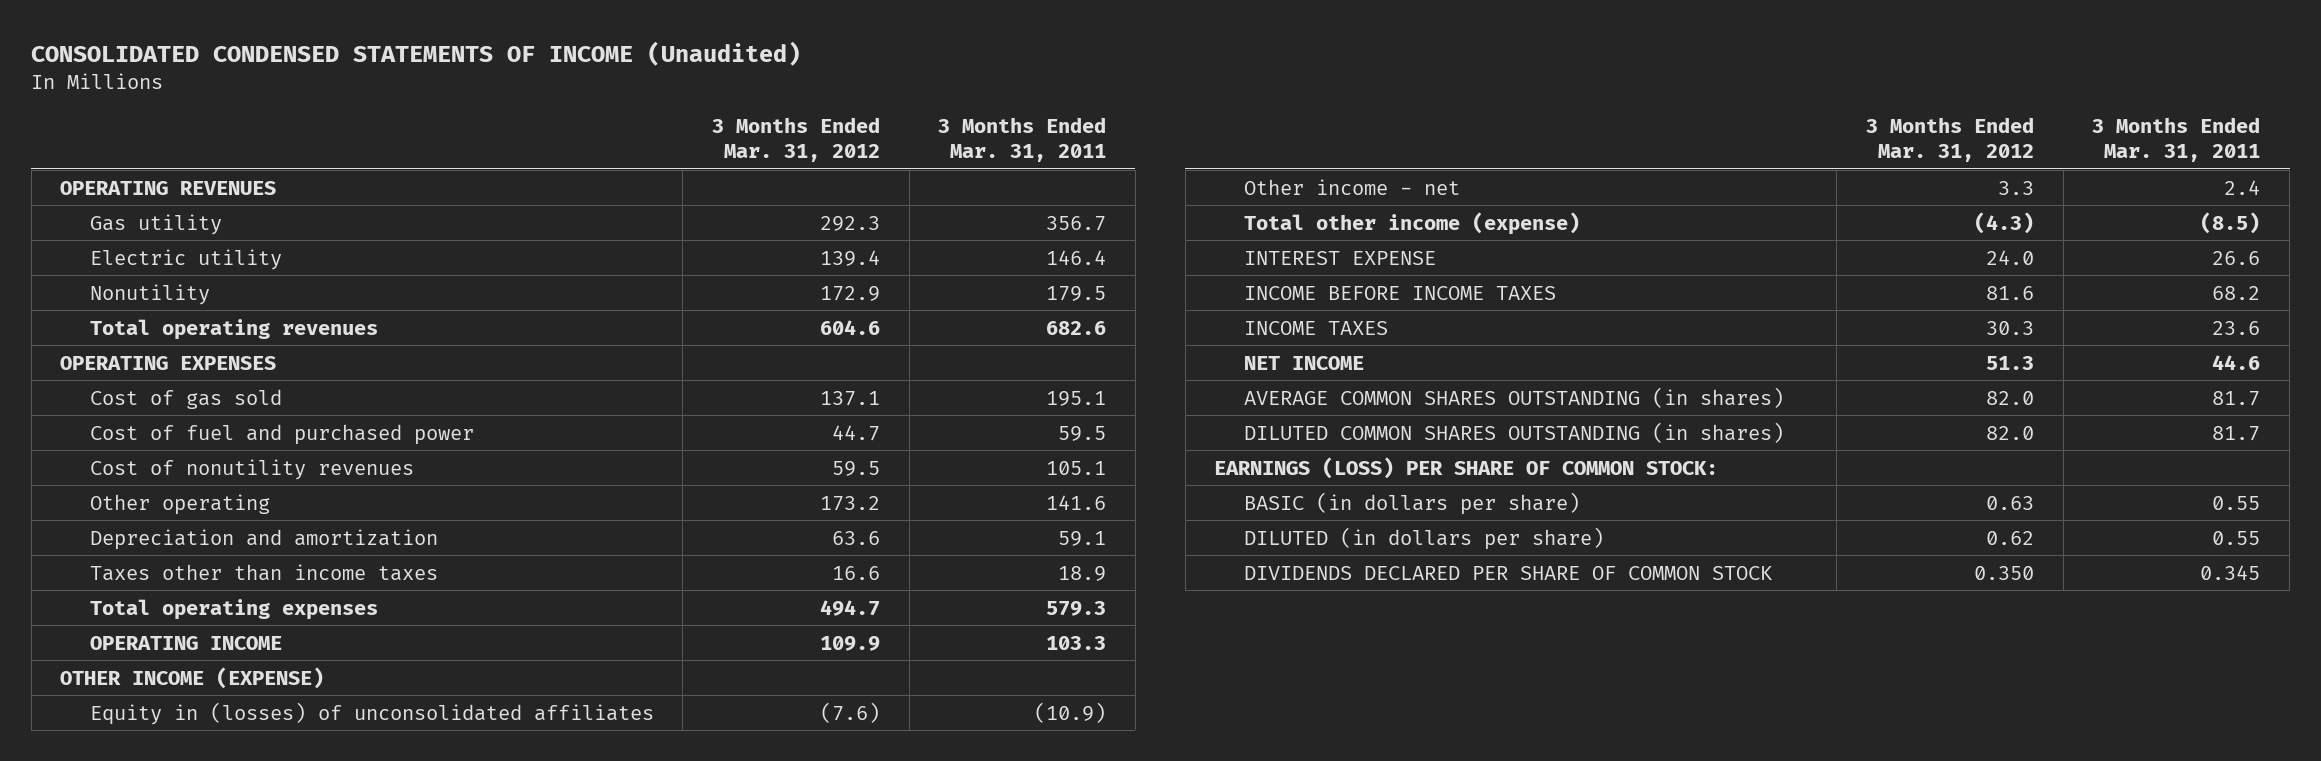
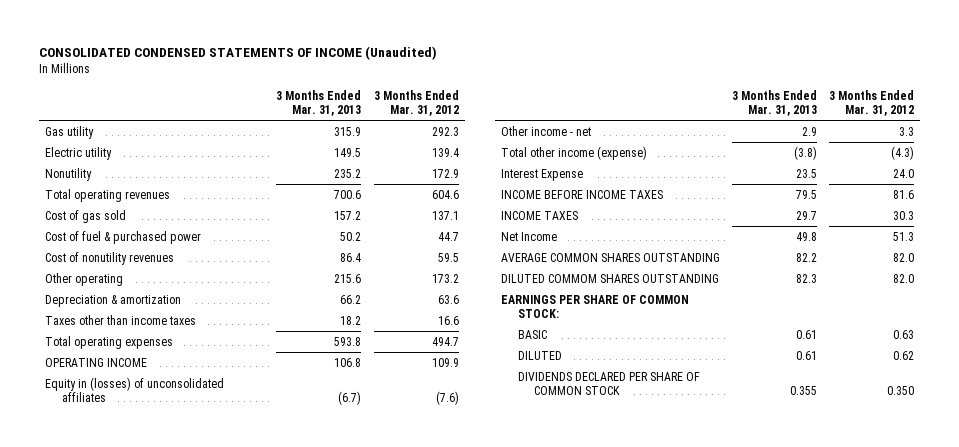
[938,117,1107,163] 3 Months Ended Mar. 31, 2011 -> none
none -> [276,90,362,117] 3 Months Ended Mar. 31, 2013
[60,180,277,195] OPERATING REVENUES -> none
[60,355,277,370] OPERATING EXPENSES -> none
[89,423,474,445] Cost of fuel and purchased power -> [45,230,202,244] Cost of fuel & purchased power
[89,528,438,550] Depreciation and amortization -> [45,294,182,307] Depreciation & amortization
[60,666,325,689] OTHER INCOME (EXPENSE) -> none
[1243,250,1436,265] INTEREST EXPENSE -> [500,168,583,181] Interest Expense
[1243,355,1364,370] NET INCOME -> [500,231,557,241] Net Income
[1243,386,1784,408] AVERAGE COMMON SHARES OUTSTANDING (in shares) -> [500,252,720,262] AVERAGE COMMON SHARES OUTSTANDING
[1243,421,1784,443] DILUTED COMMON SHARES OUTSTANDING (in shares) -> [500,273,719,283] DILUTED COMMOM SHARES OUTSTANDING
[1214,456,1719,479] EARNINGS (LOSS) PER SHARE OF COMMON STOCK: -> [500,294,689,318] EARNINGS PER SHARE OF COMMON STOCK:
[1243,491,1580,515] BASIC (in dollars per share) -> [517,329,547,339] BASIC
[1243,526,1604,550] DILUTED (in dollars per share) -> [517,350,562,360] DILUTED

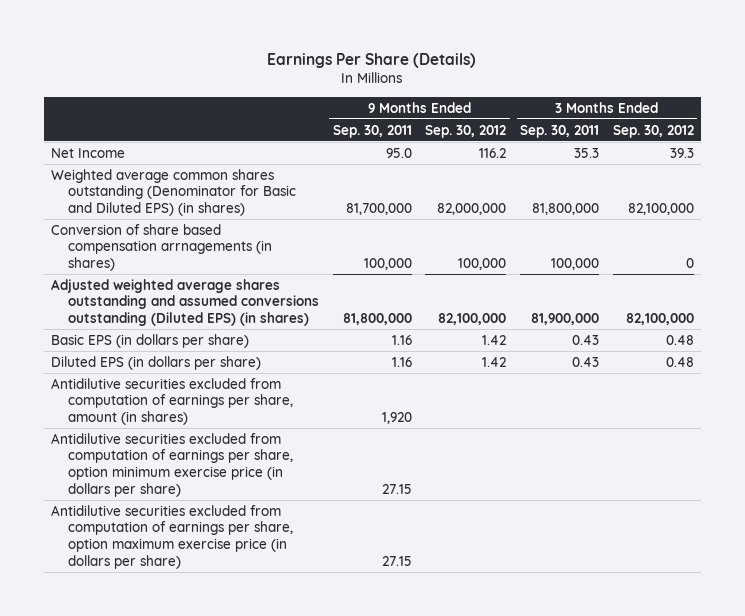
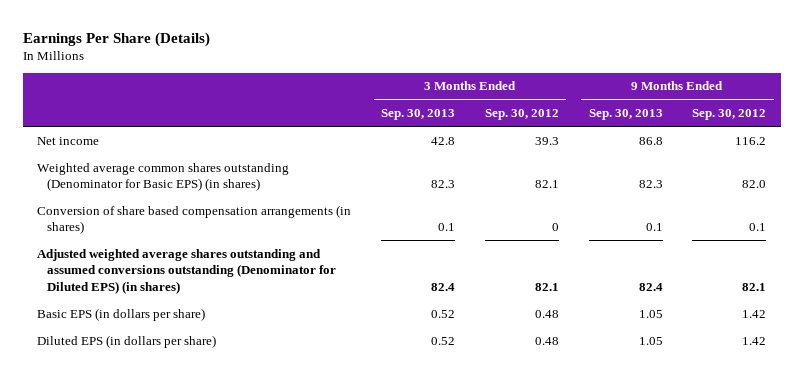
[332,124,412,138] Sep. 30, 2011 -> none
[520,124,600,138] Sep. 30, 2011 -> none
none -> [381,108,456,120] Sep. 30, 2013
none -> [588,108,663,120] Sep. 30, 2013
[50,147,125,158] Net Income -> [37,136,100,145] Net income
[50,168,296,217] Weighted average common shares outstanding (Denominator for Basic and Diluted EPS) (in shares) -> [37,162,290,192] Weighted average common shares outstanding (Denominator for Basic EPS) (in shares)
[437,203,507,216] 82,000,000 -> [742,180,767,189] 82.0
[627,203,694,216] 82,100,000 -> [534,180,559,189] 82.1
[50,223,272,272] Conversion of share based compensation arrnagements (in shares) -> [37,204,352,235] Conversion of share based compensation arrangements (in shares)
[458,258,507,271] 100,000 -> [749,223,767,232] 0.1
[50,278,319,327] Adjusted weighted average shares outstanding and assumed conversions outstanding (Diluted EPS) (in shares) -> [37,248,337,294] Adjusted weighted average shares outstanding and assumed conversions outstanding (Denominator for Diluted EPS) (in shares)
[438,313,507,326] 82,100,000 -> [742,282,767,291] 82.1
[625,313,694,326] 82,100,000 -> [534,282,559,291] 82.1
[50,377,293,426] Antidilutive securities excluded from computation of earnings per share, amount (in shares) -> none
[50,432,293,497] Antidilutive securities excluded from computation of earnings per share, option minimum exercise price (in dollars per share) -> none
[50,504,293,569] Antidilutive securities excluded from computation of earnings per share, option maximum exercise price (in dollars per share) -> none

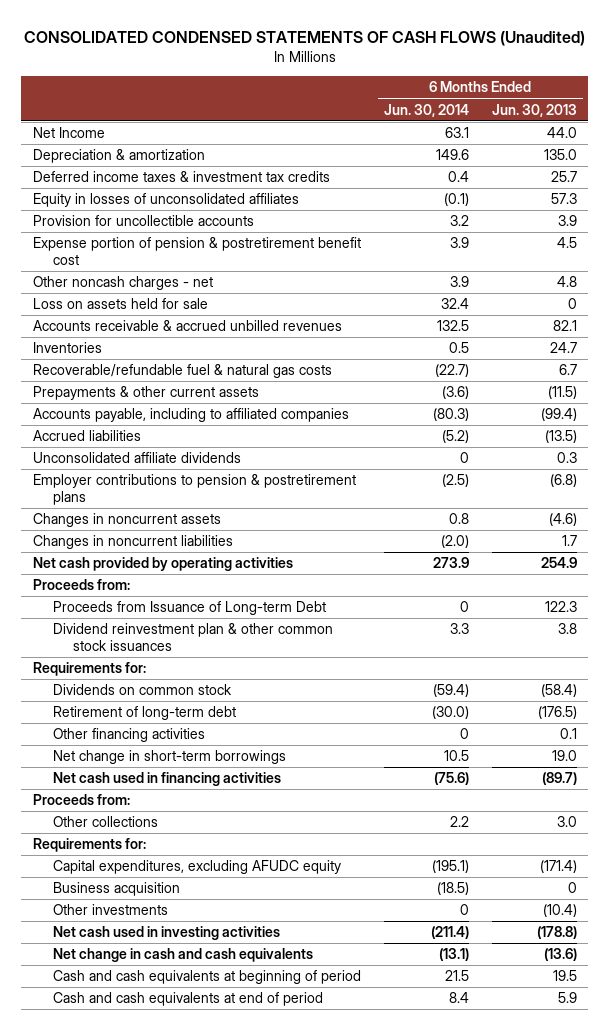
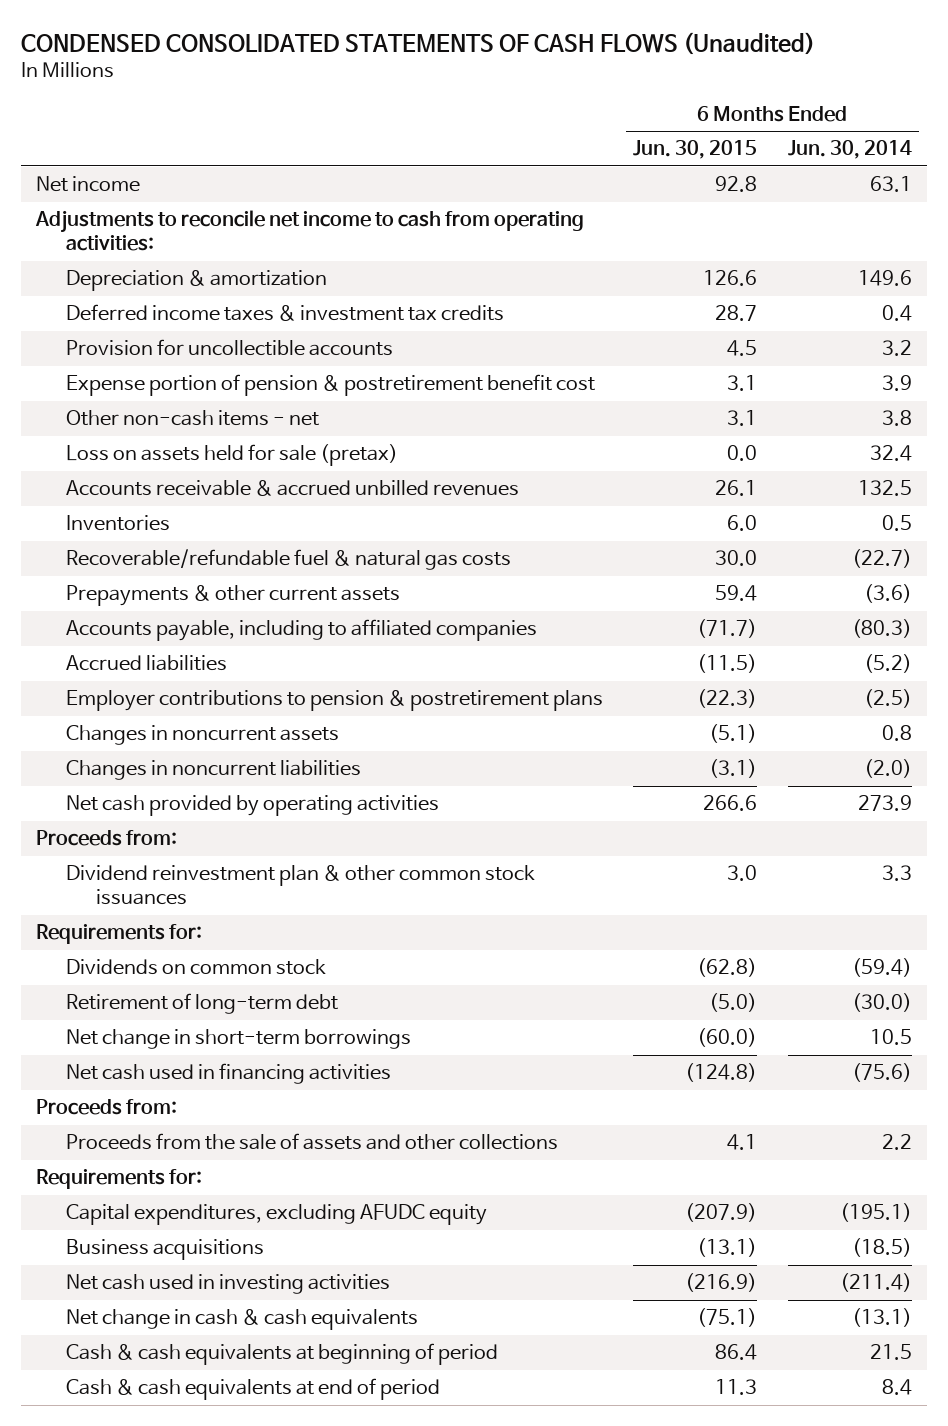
[23,30,585,46] CONSOLIDATED CONDENSED STATEMENTS OF CASH FLOWS (Unaudited) -> [20,31,815,55] CONDENSED CONSOLIDATED STATEMENTS OF CASH FLOWS (Unaudited)
[491,103,577,117] Jun. 30, 2013 -> none
none -> [633,140,758,160] Jun. 30, 2015
[32,127,105,139] Net Income -> [35,176,140,193] Net income
none -> [34,210,584,252] Adjustments to reconcile net income to cash from operating activities:
[32,193,299,208] Equity in losses of unconsolidated affiliates -> none
[32,276,213,291] Other noncash charges - net -> [65,410,319,427] Other non-cash items - net
[449,276,469,288] 3.9 -> [881,410,912,427] 3.8
[32,298,208,310] Loss on assets held for sale -> [65,444,398,467] Loss on assets held for sale (pretax)
[32,452,241,464] Unconsolidated affiliate dividends -> none
[52,601,326,616] Proceeds from Issuance of Long-term Debt -> none
[52,728,205,743] Other financing activities -> none
[52,816,158,828] Other collections -> [65,1133,558,1151] Proceeds from the sale of assets and other collections
[52,904,168,916] Other investments -> none
[52,882,180,897] Business acquisition -> [65,1239,264,1261] Business acquisitions
[52,948,313,963] Net change in cash and cash equivalents -> [65,1309,418,1331] Net change in cash & cash equivalents
[52,970,361,985] Cash and cash equivalents at beginning of period -> [65,1343,498,1366] Cash & cash equivalents at beginning of period
[52,992,323,1007] Cash and cash equivalents at end of period -> [65,1378,440,1401] Cash & cash equivalents at end of period

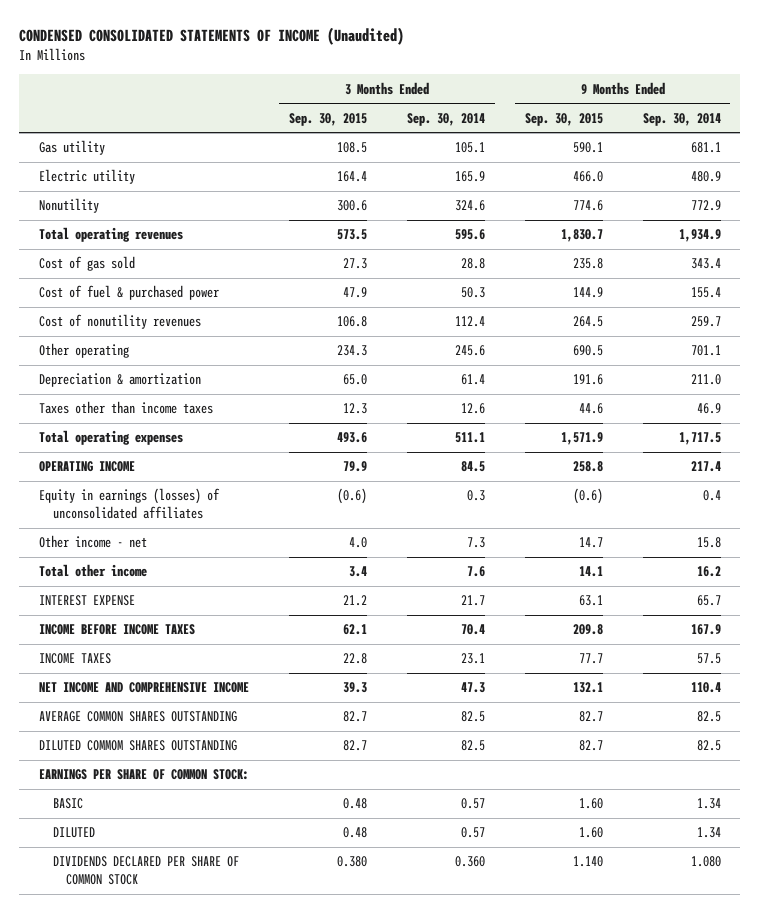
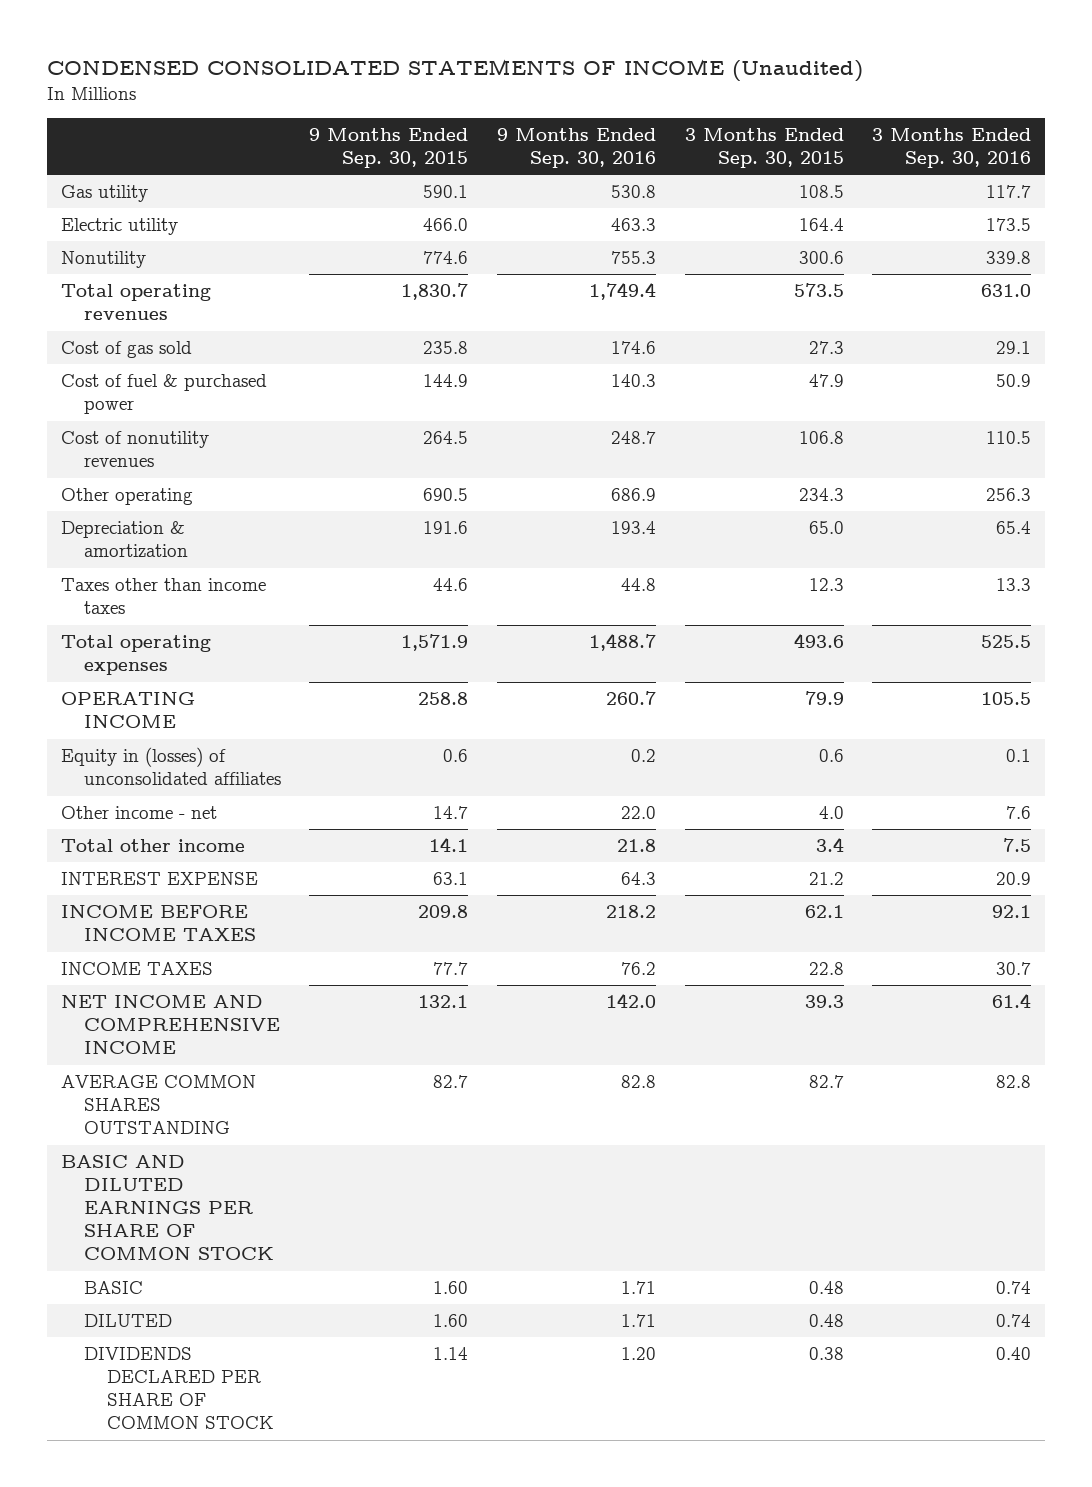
[406,112,485,126] Sep. 30, 2014 -> none
[642,112,721,126] Sep. 30, 2014 -> none
none -> [497,127,657,168] 9 Months Ended Sep. 30, 2016
none -> [872,127,1032,168] 3 Months Ended Sep. 30, 2016
[39,488,221,520] Equity in earnings (losses) of unconsolidated affiliates -> [60,747,281,786] Equity in (losses) of unconsolidated affiliates
[337,488,368,505] (0.6) -> [818,749,844,763] 0.6
[572,488,603,505] (0.6) -> [443,749,469,763] 0.6
[39,740,238,752] DILUTED COMMOM SHARES OUTSTANDING -> none
[39,769,250,781] EARNINGS PER SHARE OF COMMON STOCK: -> [60,1155,274,1261] BASIC AND DILUTED EARNINGS PER SHARE OF COMMON STOCK
[337,856,368,868] 0.380 -> [808,1347,844,1361] 0.38
[572,856,603,868] 1.140 -> [433,1347,469,1361] 1.14

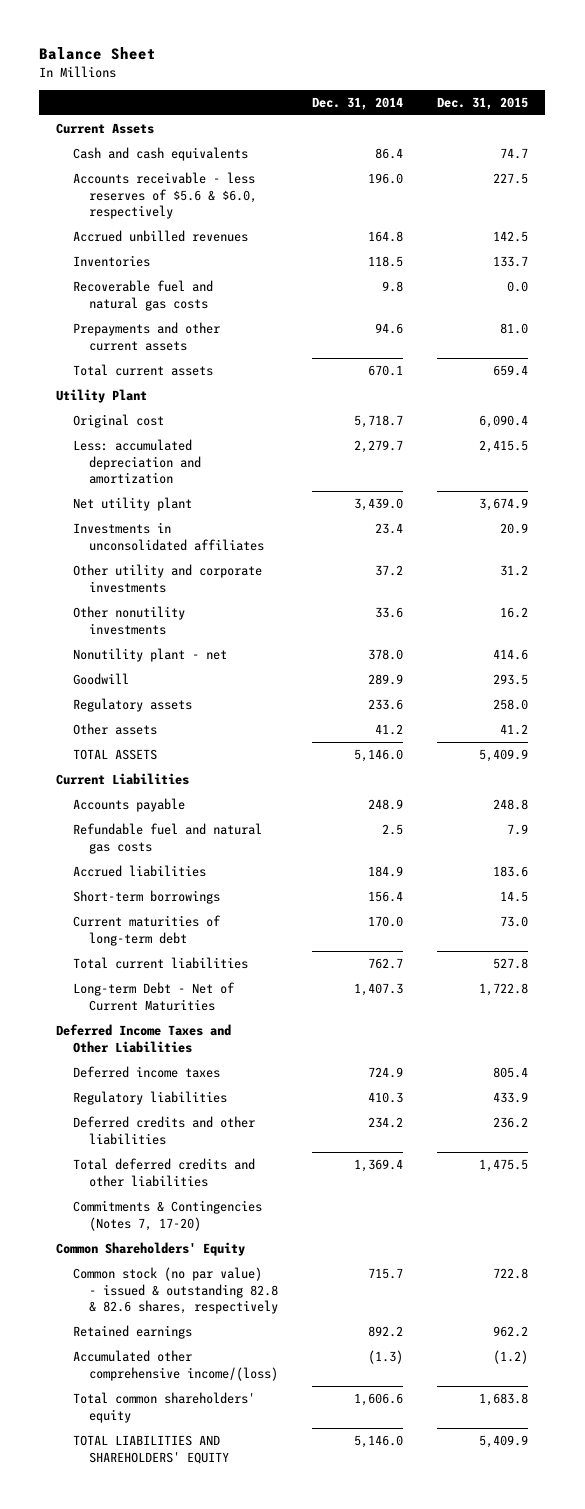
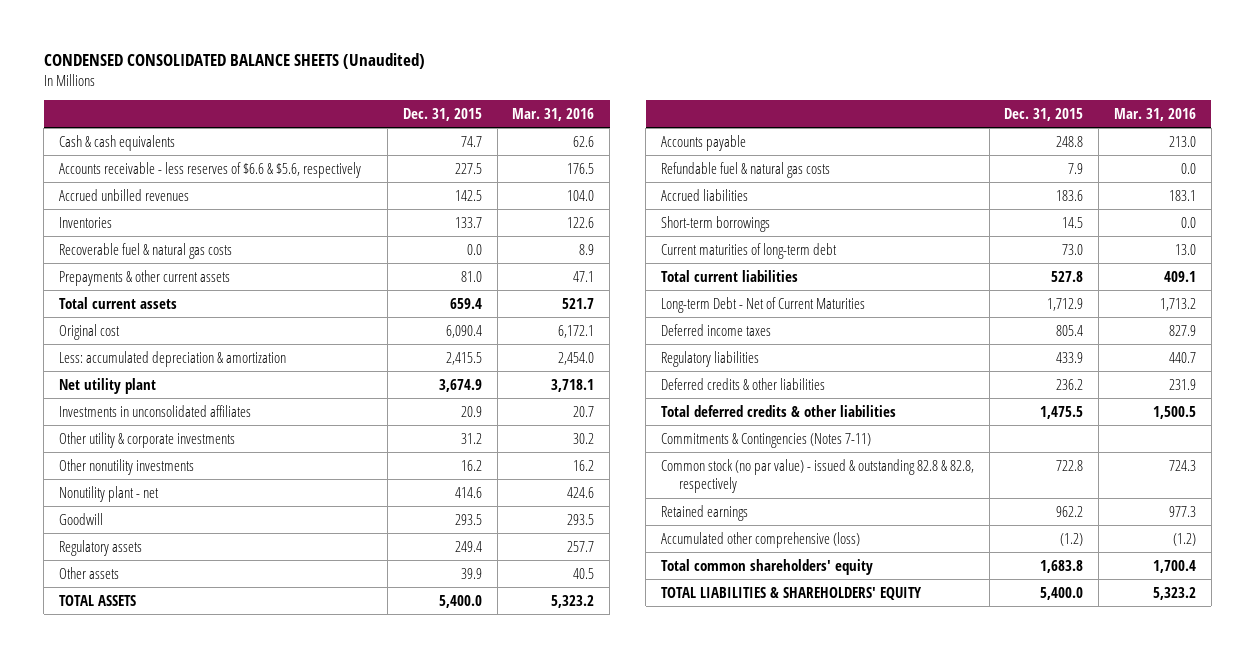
[39,47,157,61] Balance Sheet -> [43,53,425,70] CONDENSED CONSOLIDATED BALANCE SHEETS (Unaudited)
[312,96,404,110] Dec. 31, 2014 -> none
none -> [512,107,595,121] Mar. 31, 2016
[56,123,155,135] Current Assets -> none
[72,147,248,162] Cash and cash equivalents -> [59,134,176,151] Cash & cash equivalents
[72,172,258,220] Accounts receivable - less reserves of $5.6 & $6.0, respectively -> [59,161,362,178] Accounts receivable - less reserves of $6.6 & $5.6, respectively
[72,280,213,311] Recoverable fuel and natural gas costs -> [59,242,233,259] Recoverable fuel & natural gas costs
[72,322,220,351] Prepayments and other current assets -> [59,269,231,286] Prepayments & other current assets
[56,389,148,404] Utility Plant -> none
[72,439,202,485] Less: accumulated depreciation and amortization -> [59,350,287,367] Less: accumulated depreciation & amortization
[72,564,262,593] Other utility and corporate investments -> [59,431,236,448] Other utility & corporate investments
[56,773,190,786] Current Liabilities -> none
[493,699,529,711] 258.0 -> [454,540,482,552] 249.4
[500,724,529,736] 41.2 -> [460,567,482,579] 39.9
[479,749,529,763] 5,409.9 -> [438,594,482,608] 5,400.0
[72,823,262,854] Refundable fuel and natural gas costs -> [660,161,830,178] Refundable fuel & natural gas costs
[56,1024,232,1053] Deferred Income Taxes and Other Liabilities -> none
[479,983,529,997] 1,722.8 -> [1047,297,1084,311] 1,712.9
[56,1242,246,1257] Common Shareholders' Equity -> none
[72,1116,255,1145] Deferred credits and other liabilities -> [660,377,825,390] Deferred credits & other liabilities
[72,1158,255,1187] Total deferred credits and other liabilities -> [660,404,896,417] Total deferred credits & other liabilities
[72,1200,262,1231] Commitments & Contingencies (Notes 7, 17-20) -> [660,432,871,448] Commitments & Contingencies (Notes 7-11)
[72,1267,279,1315] Common stock (no par value) - issued & outstanding 82.8 & 82.6 shares, respectively -> [660,458,974,494] Common stock (no par value) - issued & outstanding 82.8 & 82.8, respectively
[72,1350,279,1381] Accumulated other comprehensive income/(loss) -> [660,531,860,548] Accumulated other comprehensive (loss)
[72,1435,230,1464] TOTAL LIABILITIES AND SHAREHOLDERS' EQUITY -> [660,586,922,600] TOTAL LIABILITIES & SHAREHOLDERS' EQUITY
[479,1435,529,1449] 5,409.9 -> [1040,586,1084,600] 5,400.0

